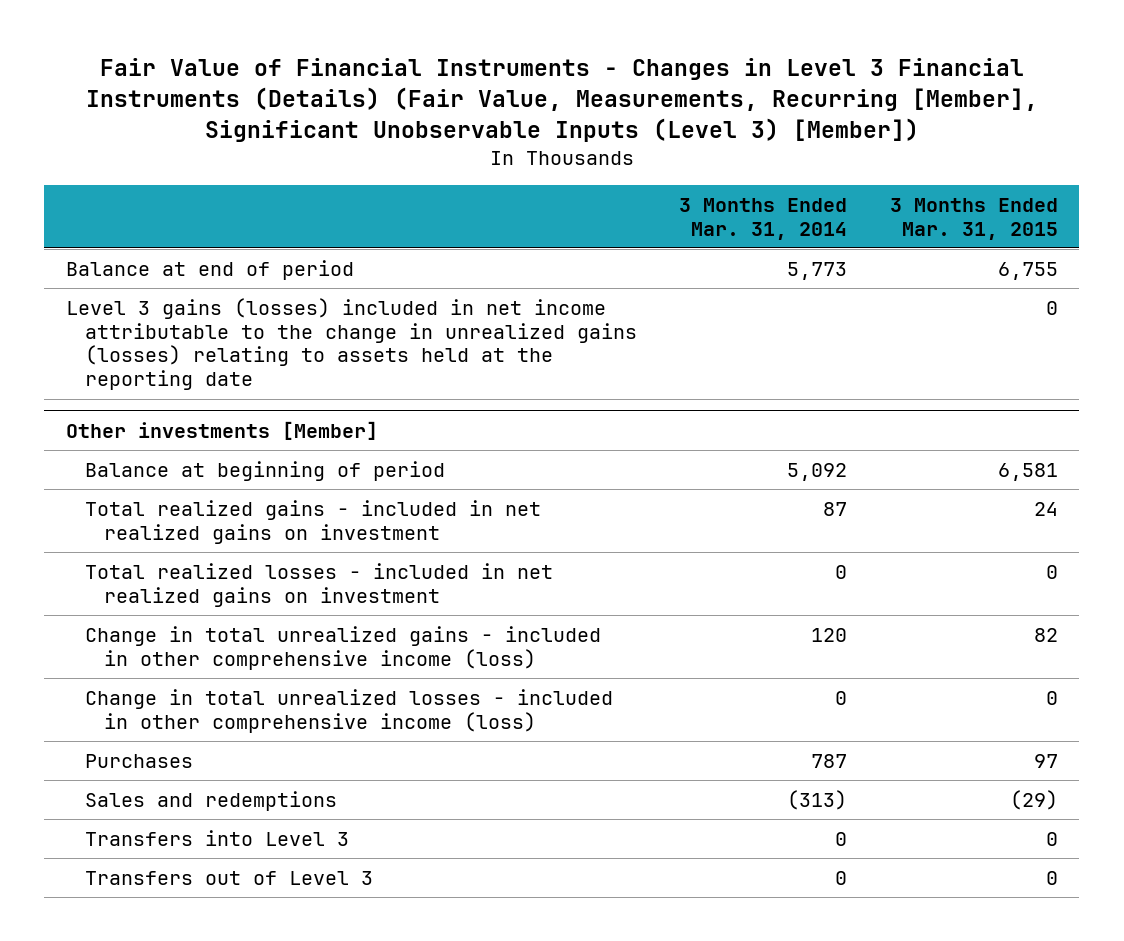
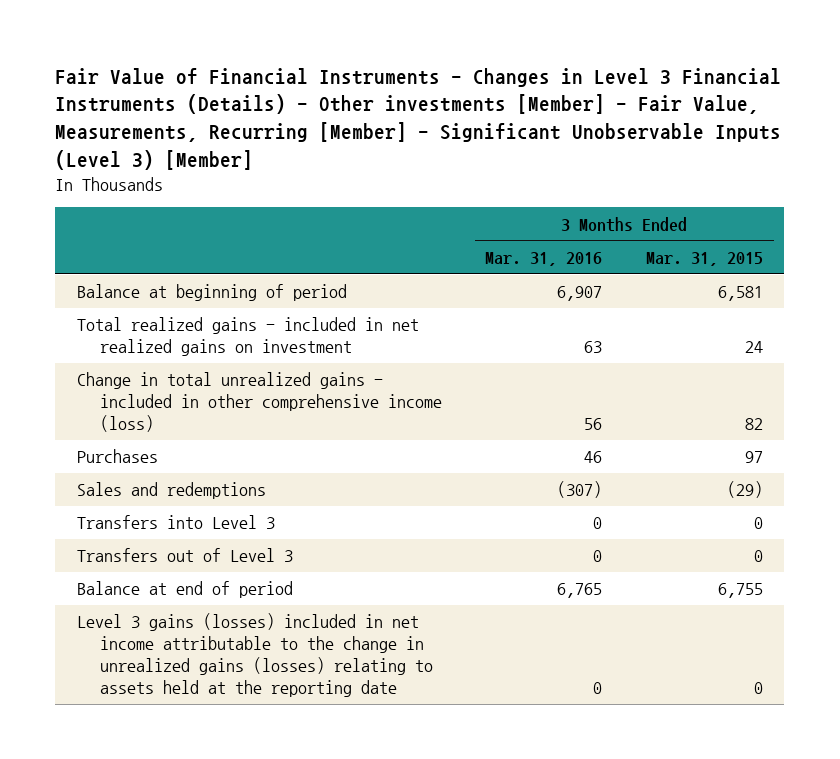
[85,57,1038,142] Fair Value of Financial Instruments - Changes in Level 3 Financial Instruments (Details) (Fair Value, Measurements, Recurring [Member], Significant Unobservable Inputs (Level 3) [Member]) -> [55,67,782,170] Fair Value of Financial Instruments - Changes in Level 3 Financial Instruments (Details) - Other investments [Member] - Fair Value, Measurements, Recurring [Member] - Significant Unobservable Inputs (Level 3) [Member]
[679,197,848,240] 3 Months Ended Mar. 31, 2014 -> none
none -> [485,252,603,267] Mar. 31, 2016
[65,420,378,440] Other investments [Member] -> none
[84,562,553,607] Total realized losses - included in net realized gains on investment -> none
[84,688,613,733] Change in total unrealized losses - included in other comprehensive income (loss) -> none
[65,259,354,280] Balance at end of period -> [76,581,293,599] Balance at end of period
[65,297,637,391] Level 3 gains (losses) included in net income attributable to the change in unrealized gains (losses) relating to assets held at the reporting date -> [76,613,434,697] Level 3 gains (losses) included in net income attributable to the change in unrealized gains (losses) relating to assets held at the reporting date

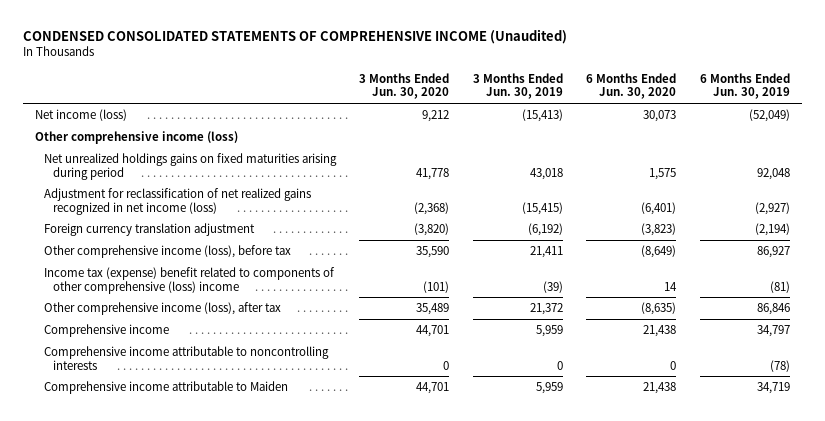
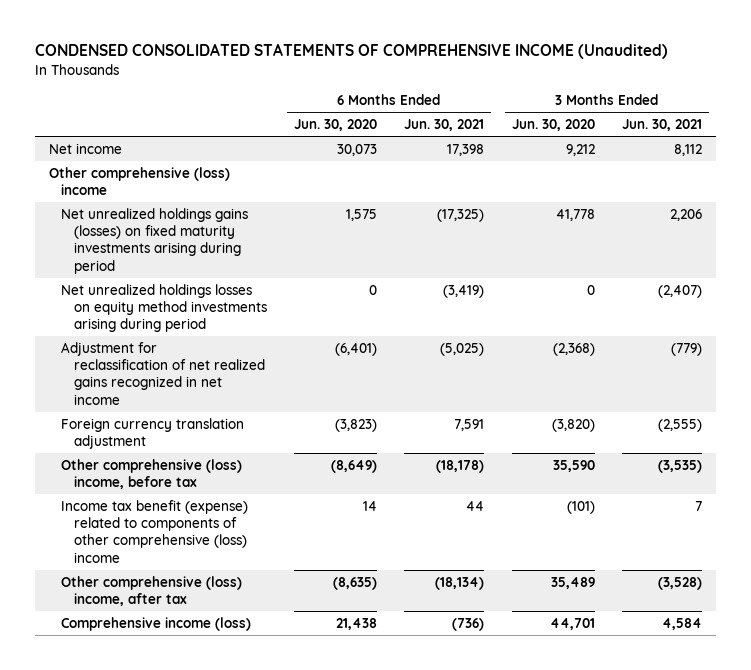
[472,73,563,100] 3 Months Ended Jun. 30, 2019 -> none
[699,73,790,100] 6 Months Ended Jun. 30, 2019 -> none
none -> [404,119,485,132] Jun. 30, 2021
none -> [622,119,703,132] Jun. 30, 2021
[34,109,127,122] Net income (loss) -> [49,142,123,154] Net income
[34,131,238,145] Other comprehensive income (loss) -> [49,166,231,196] Other comprehensive (loss) income
[43,153,337,180] Net unrealized holdings gains on fixed maturities arising during period -> [61,207,249,274] Net unrealized holdings gains (losses) on fixed maturity investments arising during period
none -> [61,283,267,333] Net unrealized holdings losses on equity method investments arising during period
[43,188,311,215] Adjustment for reclassification of net realized gains recognized in net income (loss) -> [61,341,265,405] Adjustment for reclassification of net realized gains recognized in net income
[43,324,169,338] Comprehensive income -> none
[43,346,329,370] Comprehensive income attributable to noncontrolling interests -> none
[43,245,291,259] Other comprehensive income (loss), before tax -> [61,458,243,490] Other comprehensive (loss) income, before tax
[43,267,335,294] Income tax (expense) benefit related to components of other comprehensive (loss) income -> [61,499,249,563] Income tax benefit (expense) related to components of other comprehensive (loss) income
[43,302,281,316] Other comprehensive income (loss), after tax -> [61,575,243,607] Other comprehensive (loss) income, after tax
[43,381,288,395] Comprehensive income attributable to Maiden -> [61,616,252,631] Comprehensive income (loss)

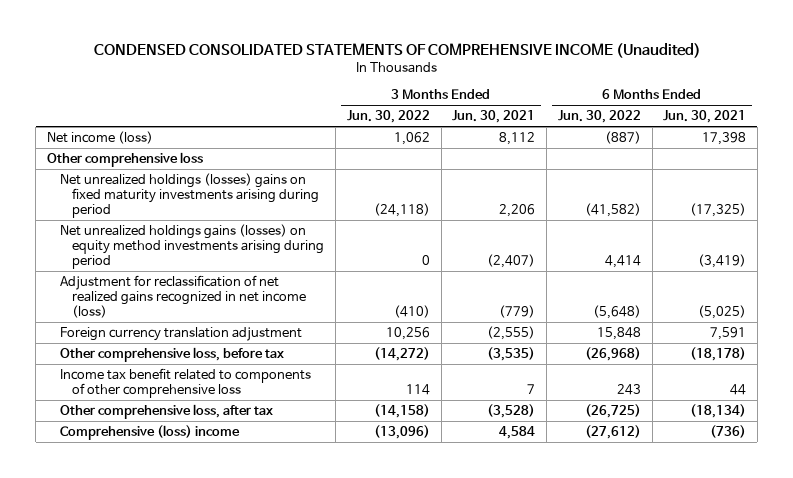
[294,119,378,132] Jun. 30, 2020 -> none
[511,119,595,132] Jun. 30, 2020 -> none
none -> [346,110,430,124] Jun. 30, 2022
none -> [557,110,641,124] Jun. 30, 2022
[49,142,123,154] Net income -> [46,130,153,144] Net income (loss)
[49,166,231,196] Other comprehensive (loss) income -> [46,151,203,167] Other comprehensive loss
[61,207,249,274] Net unrealized holdings gains (losses) on fixed maturity investments arising during period -> [59,172,320,219] Net unrealized holdings (losses) gains on fixed maturity investments arising during period
[61,283,267,333] Net unrealized holdings losses on equity method investments arising during period -> [59,223,325,270] Net unrealized holdings gains (losses) on equity method investments arising during period
[61,341,265,405] Adjustment for reclassification of net realized gains recognized in net income -> [59,274,307,319] Adjustment for reclassification of net realized gains recognized in net income (loss)
[61,458,243,490] Other comprehensive (loss) income, before tax -> [59,346,284,362] Other comprehensive loss, before tax
[61,499,249,563] Income tax benefit (expense) related to components of other comprehensive (loss) income -> [59,367,311,399] Income tax benefit related to components of other comprehensive loss
[61,575,243,607] Other comprehensive (loss) income, after tax -> [59,403,273,419] Other comprehensive loss, after tax
[61,616,252,631] Comprehensive income (loss) -> [59,424,240,440] Comprehensive (loss) income

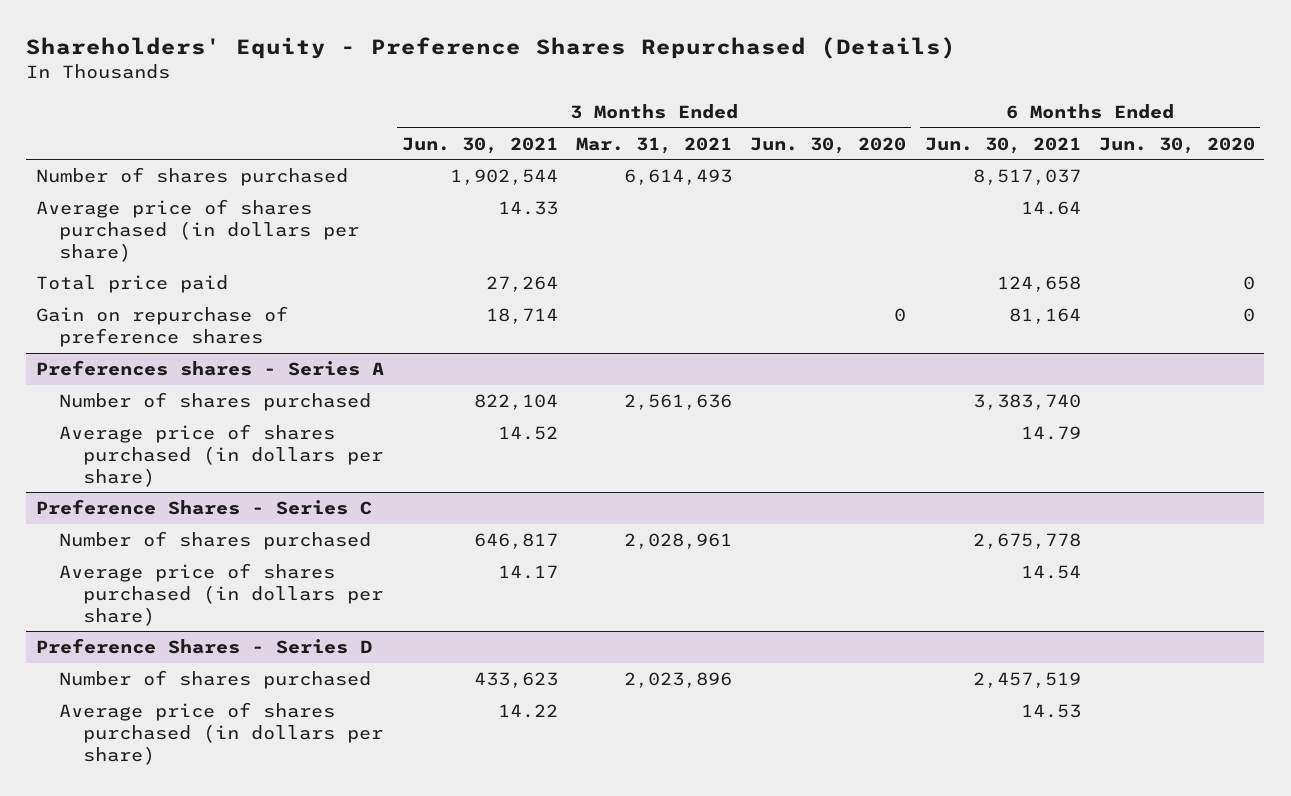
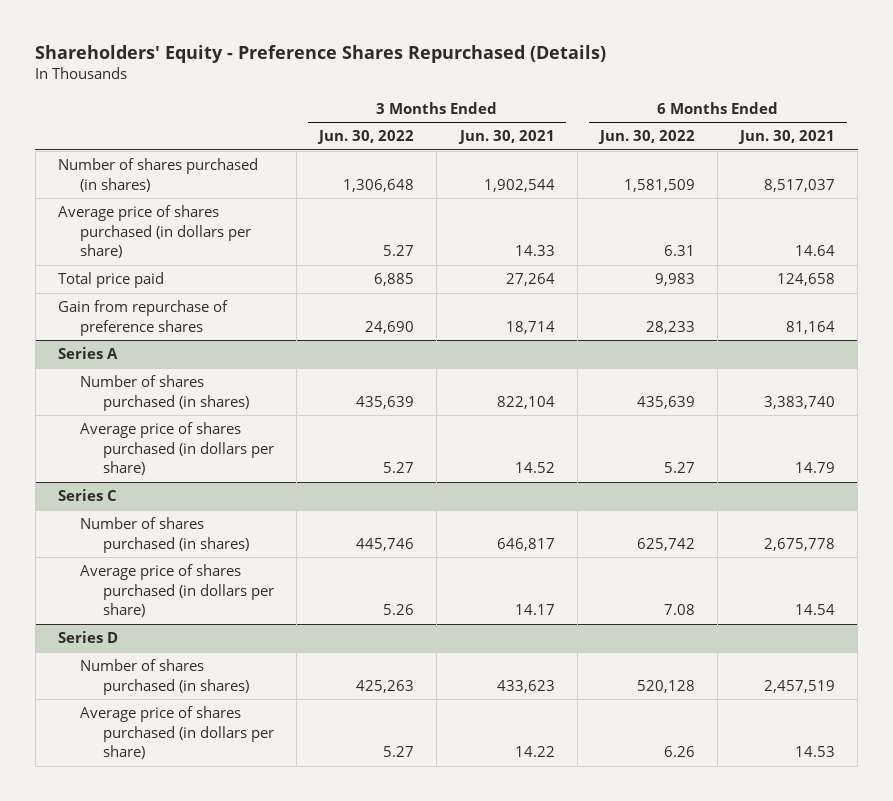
[576,136,733,154] Mar. 31, 2021 -> none
[750,136,907,154] Jun. 30, 2020 -> none
[1099,136,1256,154] Jun. 30, 2020 -> none
none -> [317,130,415,145] Jun. 30, 2022
none -> [597,130,695,145] Jun. 30, 2022
[35,167,348,187] Number of shares purchased -> [58,158,259,192] Number of shares purchased (in shares)
[35,306,288,347] Gain on repurchase of preference shares -> [58,300,229,336] Gain from repurchase of preference shares
[35,360,384,377] Preferences shares - Series A -> [58,347,119,360] Series A
[59,392,372,412] Number of shares purchased -> [80,375,249,411] Number of shares purchased (in shares)
[35,499,372,516] Preference Shares - Series C -> [58,489,118,502] Series C
[59,531,372,551] Number of shares purchased -> [80,517,249,553] Number of shares purchased (in shares)
[35,638,372,655] Preference Shares - Series D -> [58,631,119,644] Series D
[59,670,372,690] Number of shares purchased -> [80,659,249,695] Number of shares purchased (in shares)

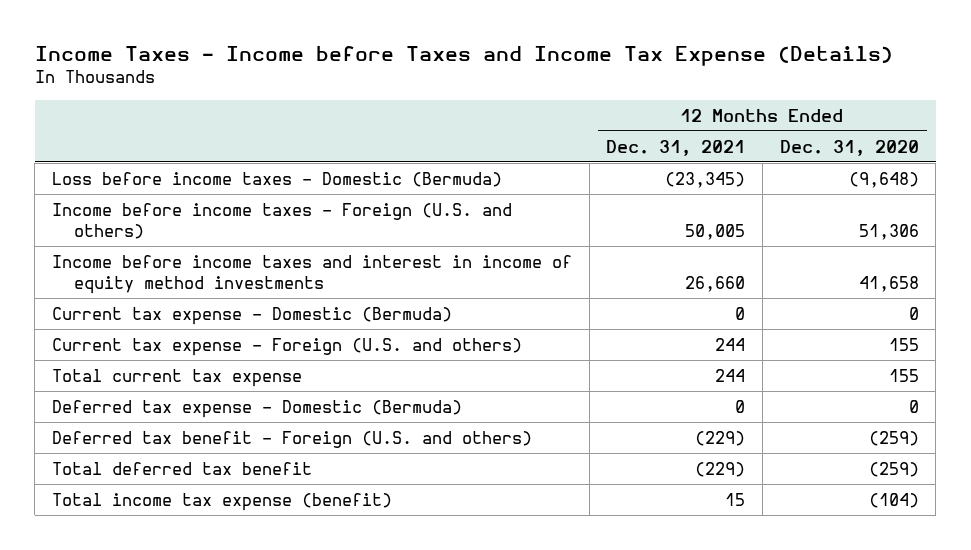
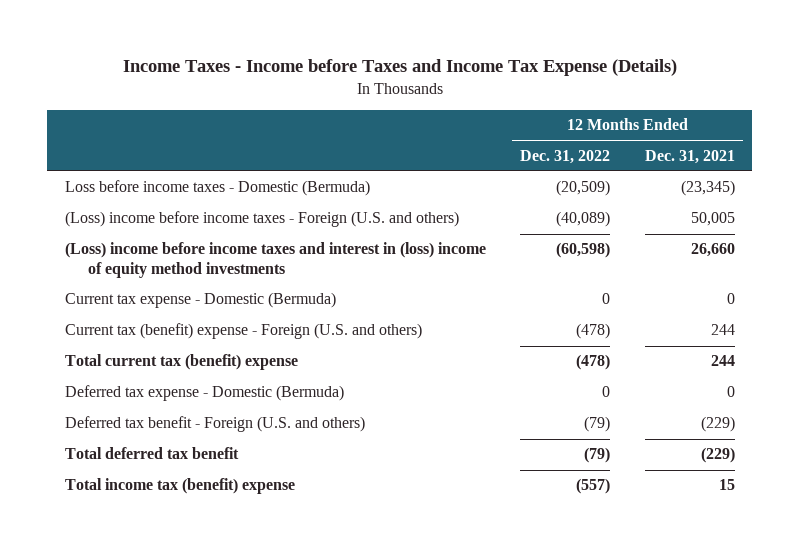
[779,139,919,156] Dec. 31, 2020 -> none
none -> [520,149,611,164] Dec. 31, 2022
[52,202,513,239] Income before income taxes - Foreign (U.S. and others) -> [64,211,459,228] (Loss) income before income taxes - Foreign (U.S. and others)
[52,254,573,294] Income before income taxes and interest in income of equity method investments -> [64,242,486,278] (Loss) income before income taxes and interest in (loss) income of equity method investments
[52,337,523,356] Current tax expense - Foreign (U.S. and others) -> [64,323,422,340] Current tax (benefit) expense - Foreign (U.S. and others)
[52,368,303,387] Total current tax expense -> [64,354,298,371] Total current tax (benefit) expense
[52,492,393,511] Total income tax expense (benefit) -> [64,478,295,495] Total income tax (benefit) expense

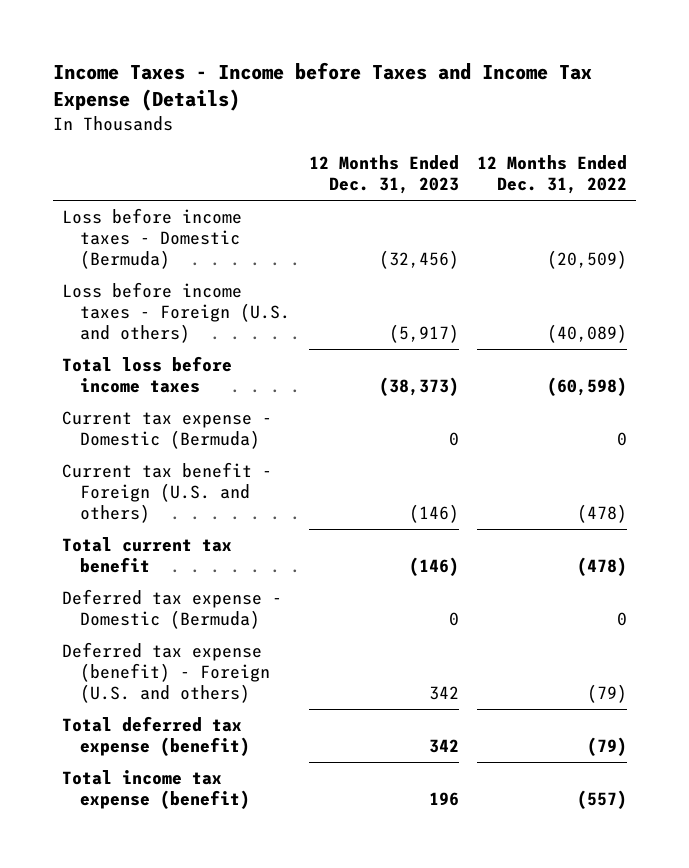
[644,149,735,164] Dec. 31, 2021 -> none
none -> [308,155,459,195] 12 Months Ended Dec. 31, 2023
[64,211,459,228] (Loss) income before income taxes - Foreign (U.S. and others) -> [61,282,291,343] Loss before income taxes - Foreign (U.S. and others)
[64,242,486,278] (Loss) income before income taxes and interest in (loss) income of equity method investments -> [61,356,232,393] Total loss before income taxes
[64,323,422,340] Current tax (benefit) expense - Foreign (U.S. and others) -> [61,462,272,523] Current tax benefit - Foreign (U.S. and others)
[64,354,298,371] Total current tax (benefit) expense -> [61,537,232,573] Total current tax benefit
[64,416,365,433] Deferred tax benefit - Foreign (U.S. and others) -> [61,642,271,703] Deferred tax expense (benefit) - Foreign (U.S. and others)
[64,447,239,460] Total deferred tax benefit -> [61,716,251,756] Total deferred tax expense (benefit)
[64,478,295,495] Total income tax (benefit) expense -> [61,770,251,809] Total income tax expense (benefit)

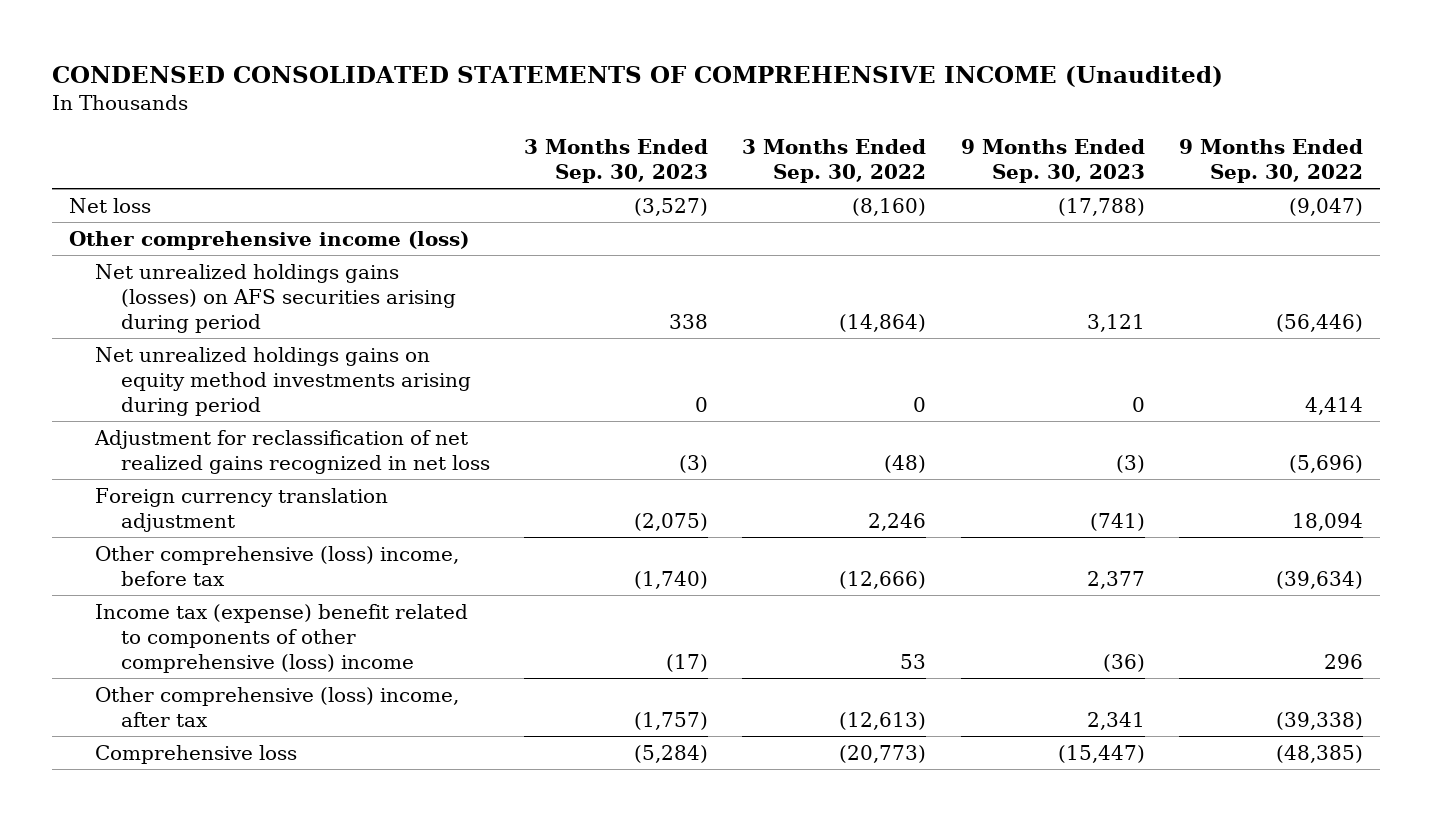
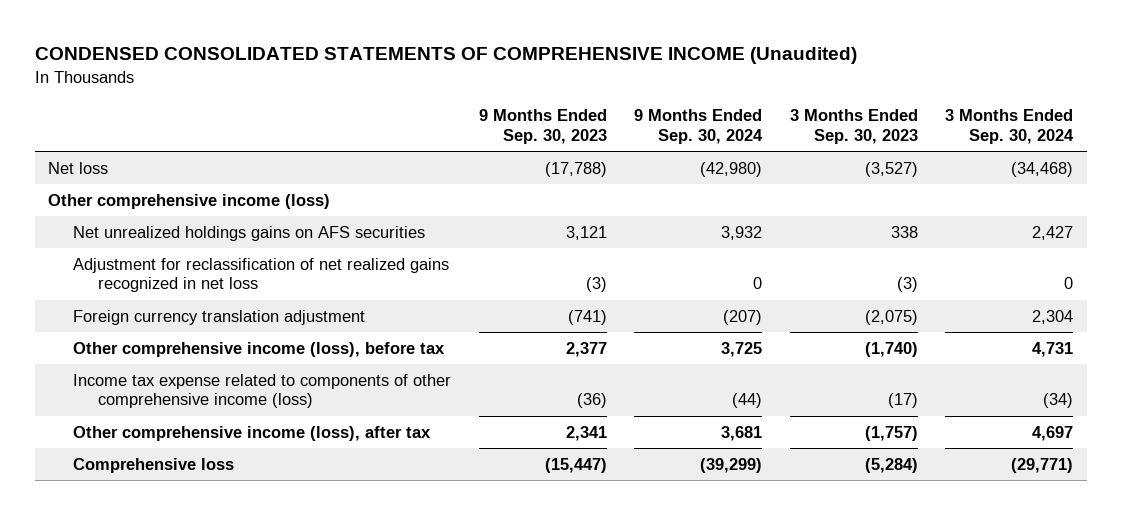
[742,139,927,184] 3 Months Ended Sep. 30, 2022 -> none
[1178,139,1363,184] 9 Months Ended Sep. 30, 2022 -> none
none -> [634,109,764,144] 9 Months Ended Sep. 30, 2024
none -> [945,109,1075,144] 3 Months Ended Sep. 30, 2024
[94,346,471,416] Net unrealized holdings gains on equity method investments arising during period -> none
[94,263,456,333] Net unrealized holdings gains (losses) on AFS securities arising during period -> [73,225,426,241] Net unrealized holdings gains on AFS securities
[94,545,459,586] Other comprehensive (loss) income, before tax -> [73,341,446,357] Other comprehensive income (loss), before tax
[94,603,468,673] Income tax (expense) benefit related to components of other comprehensive (loss) income -> [73,373,452,409] Income tax expense related to components of other comprehensive income (loss)
[94,686,459,727] Other comprehensive (loss) income, after tax -> [73,425,432,441] Other comprehensive income (loss), after tax

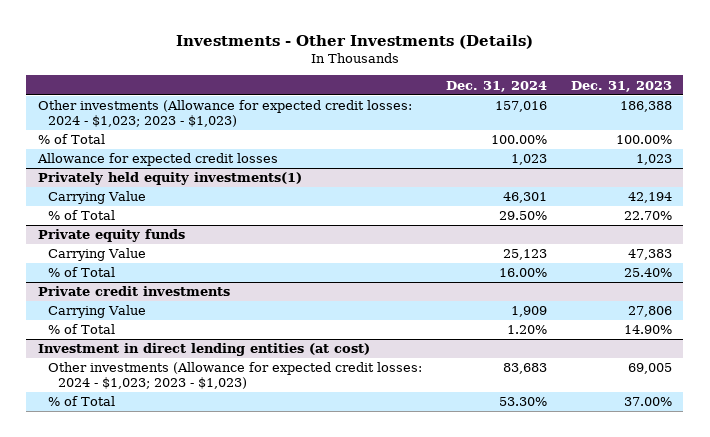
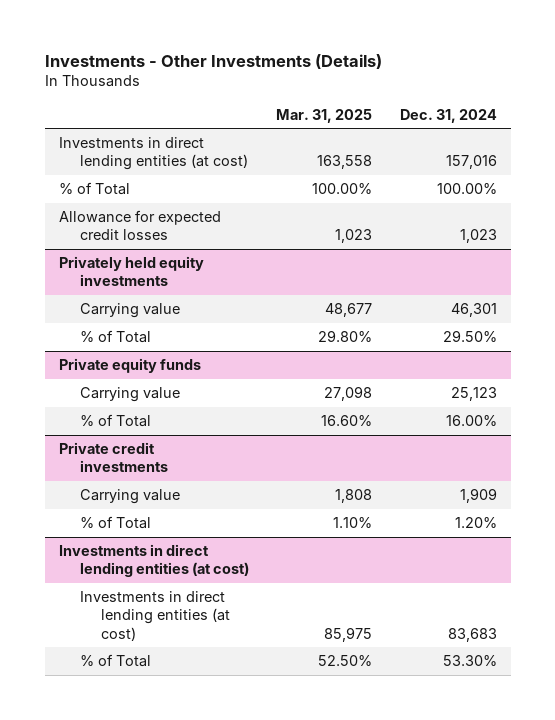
[570,80,672,92] Dec. 31, 2023 -> none
none -> [276,108,373,123] Mar. 31, 2025
[38,100,413,127] Other investments (Allowance for expected credit losses: 2024 - $1,023; 2023 - $1,023) -> [58,137,248,171] Investments in direct lending entities (at cost)
[38,172,303,186] Privately held equity investments(1) -> [58,256,204,287] Privately held equity investments
[48,191,147,205] Carrying Value -> [79,303,180,319] Carrying value
[48,248,147,262] Carrying Value -> [79,387,180,403] Carrying value
[48,305,147,319] Carrying Value -> [79,489,180,505] Carrying value
[38,343,371,357] Investment in direct lending entities (at cost) -> [58,544,249,578] Investments in direct lending entities (at cost)
[48,362,423,389] Other investments (Allowance for expected credit losses: 2024 - $1,023; 2023 - $1,023) -> [79,591,230,641] Investments in direct lending entities (at cost)

